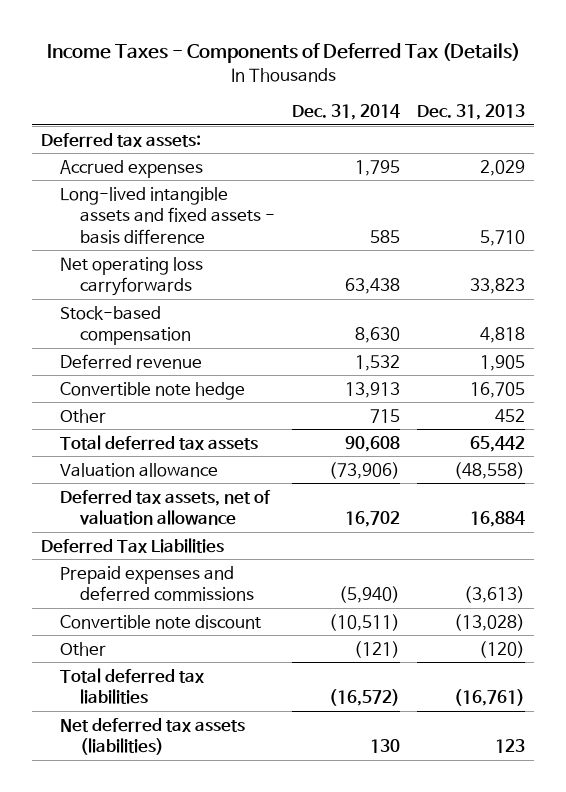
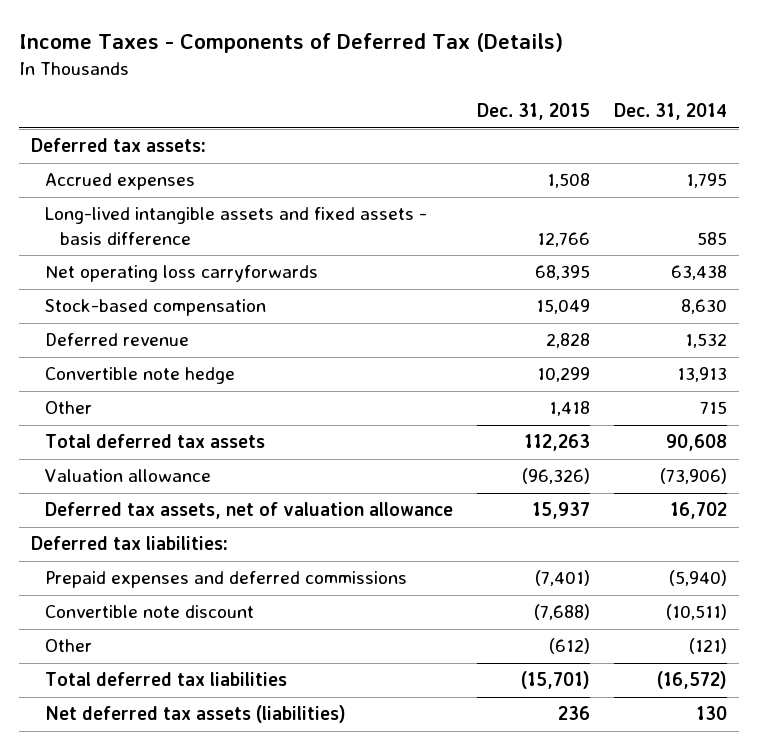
[417,103,526,120] Dec. 31, 2013 -> none
none -> [477,103,591,121] Dec. 31, 2015
[41,537,225,553] Deferred Tax Liabilities -> [31,536,229,551] Deferred tax liabilities:

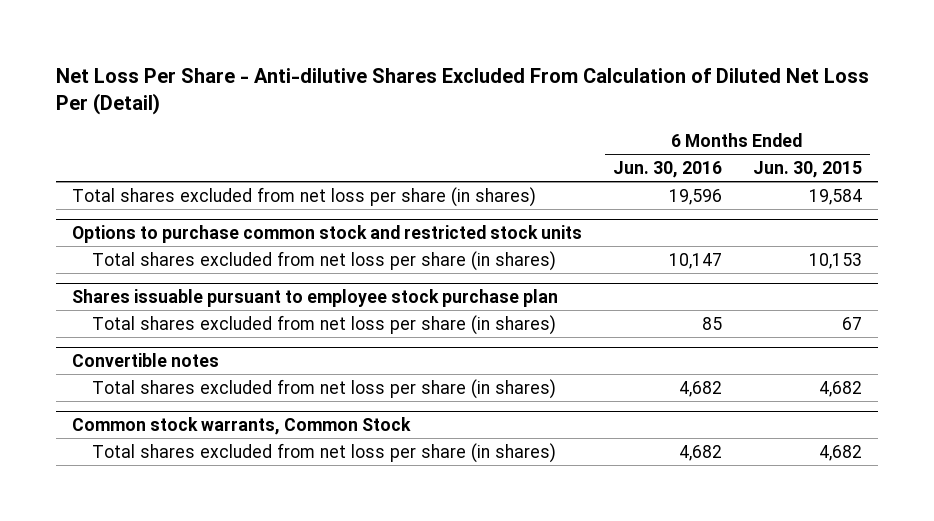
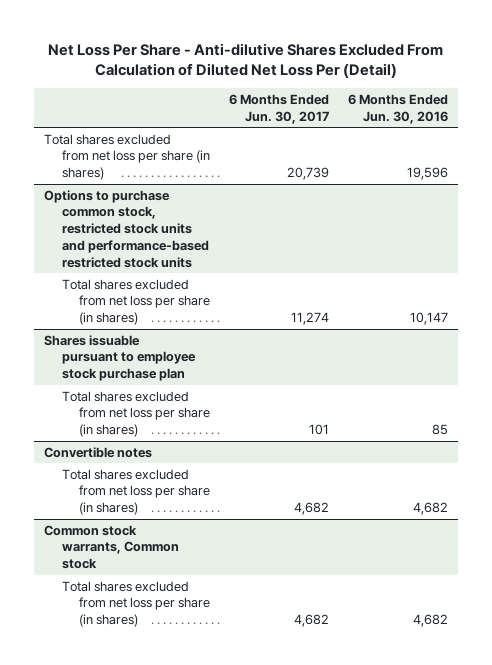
[753,160,863,178] Jun. 30, 2015 -> none
none -> [229,94,330,124] 6 Months Ended Jun. 30, 2017
[71,224,582,243] Options to purchase common stock and restricted stock units -> [43,189,209,268] Options to purchase common stock, restricted stock units and performance-based restricted stock units
[71,416,411,435] Common stock warrants, Common Stock -> [43,524,179,570] Common stock warrants, Common stock

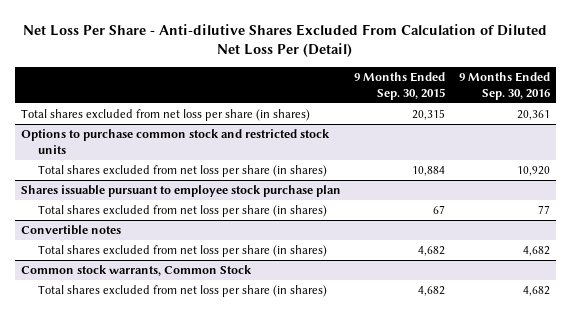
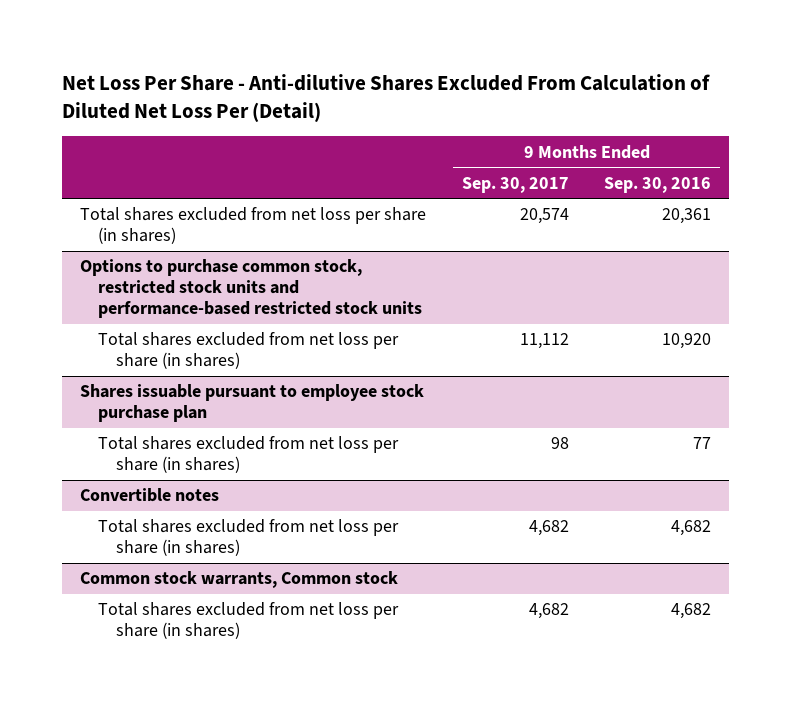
[354,72,446,100] 9 Months Ended Sep. 30, 2015 -> none
none -> [461,176,569,193] Sep. 30, 2017
[21,129,331,154] Options to purchase common stock and restricted stock units -> [79,259,422,319] Options to purchase common stock, restricted stock units and performance-based restricted stock units
[21,265,253,277] Common stock warrants, Common Stock -> [79,571,398,589] Common stock warrants, Common stock

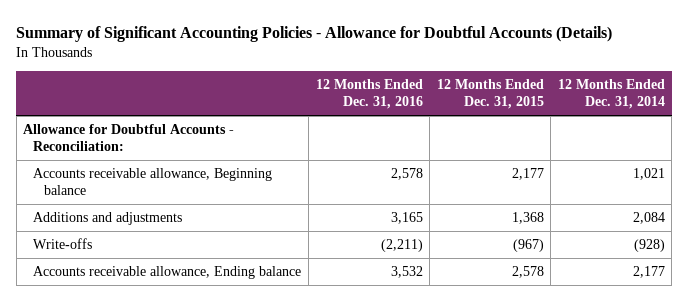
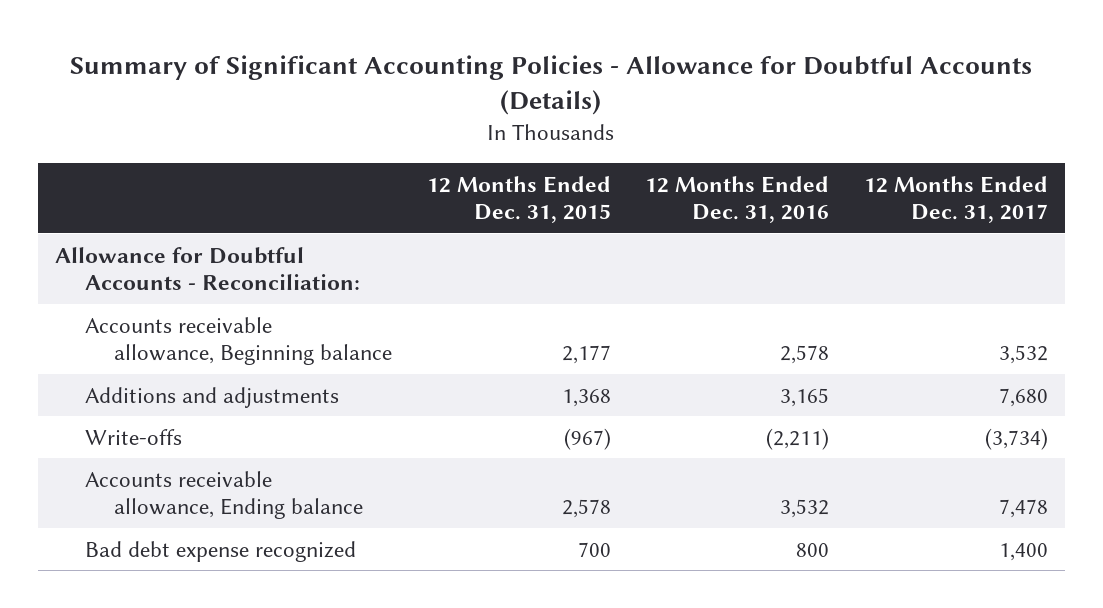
[557,79,665,110] 12 Months Ended Dec. 31, 2014 -> none
none -> [863,175,1048,223] 12 Months Ended Dec. 31, 2017
none -> [84,540,356,562] Bad debt expense recognized

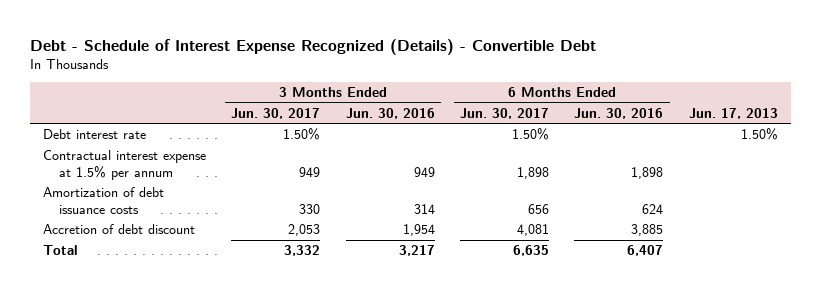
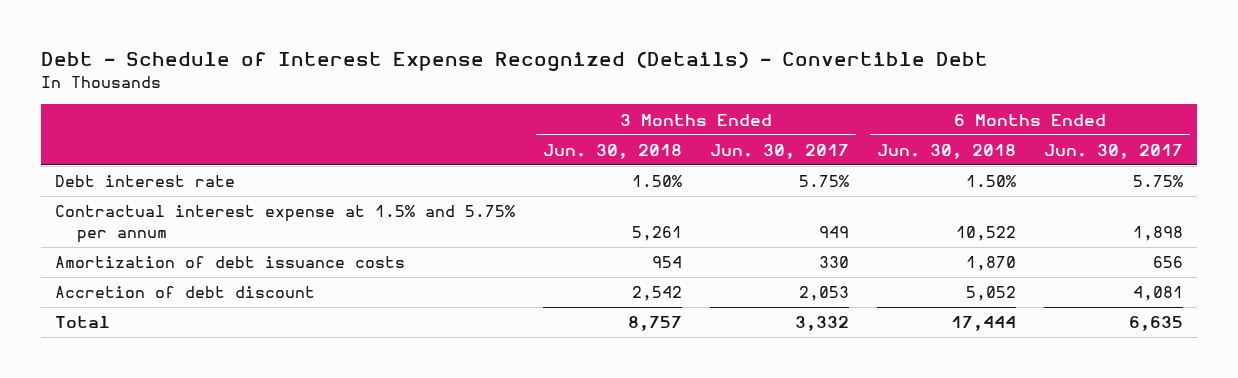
[345,107,435,119] Jun. 30, 2016 -> none
[574,107,664,119] Jun. 30, 2016 -> none
[688,107,778,119] Jun. 17, 2013 -> none
none -> [543,143,683,159] Jun. 30, 2018
none -> [877,143,1017,159] Jun. 30, 2018
[283,128,321,141] 1.50% -> [799,175,850,188] 5.75%
[512,128,550,141] 1.50% -> [1132,175,1183,188] 5.75%
[42,150,206,180] Contractual interest expense at 1.5% per annum -> [55,205,516,243] Contractual interest expense at 1.5% and 5.75% per annum

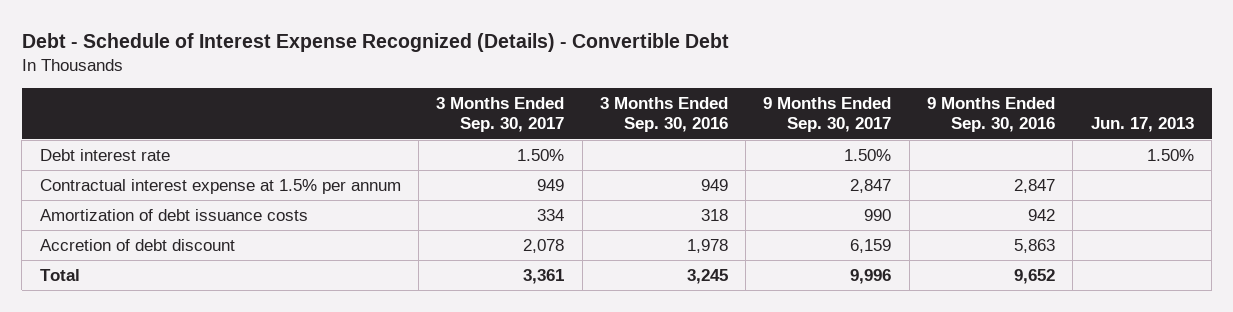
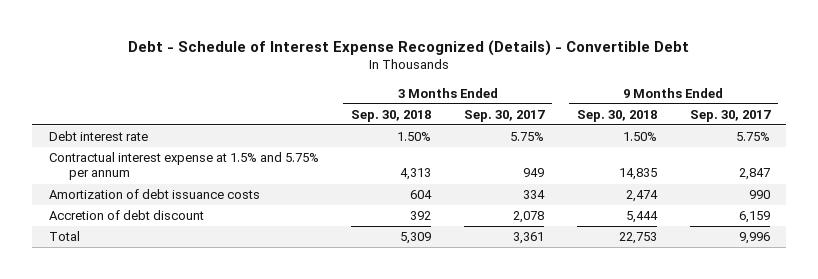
[599,97,728,133] 3 Months Ended Sep. 30, 2016 -> none
[927,97,1056,133] 9 Months Ended Sep. 30, 2016 -> none
[1090,117,1194,133] Jun. 17, 2013 -> none
none -> [351,109,432,122] Sep. 30, 2018
none -> [576,109,657,122] Sep. 30, 2018
[517,148,565,161] 1.50% -> [510,132,545,142] 5.75%
[844,148,892,161] 1.50% -> [735,132,770,142] 5.75%
[39,178,401,194] Contractual interest expense at 1.5% per annum -> [48,152,319,181] Contractual interest expense at 1.5% and 5.75% per annum

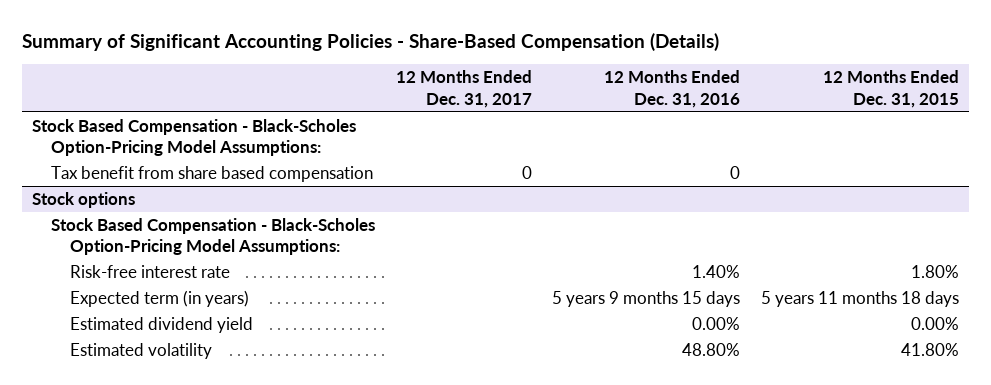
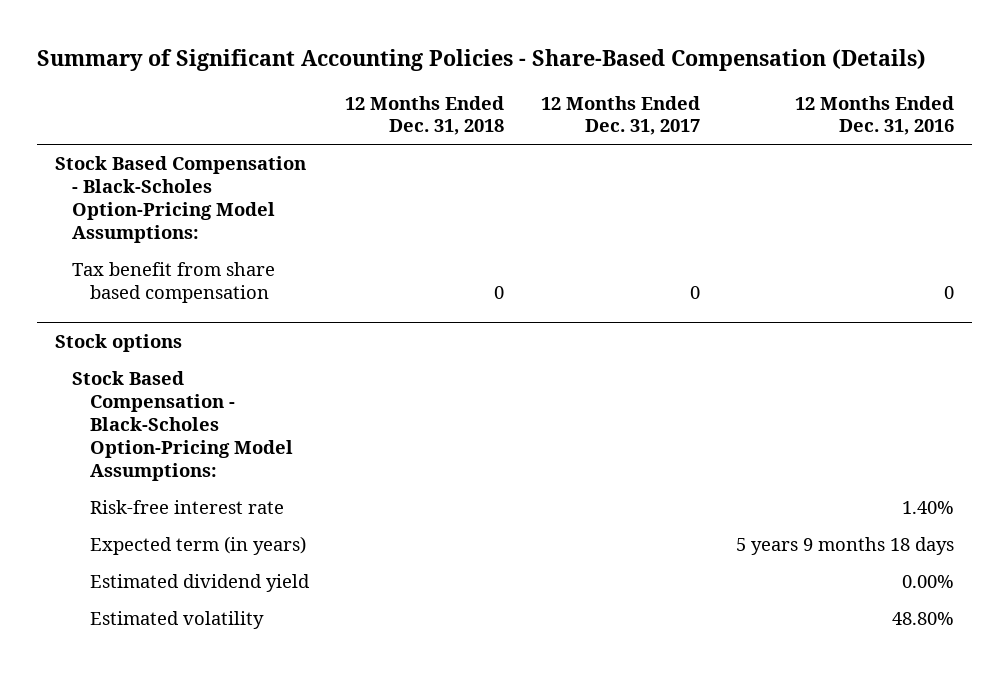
[822,70,959,108] 12 Months Ended Dec. 31, 2015 -> none
none -> [345,95,505,136] 12 Months Ended Dec. 31, 2018
[552,291,741,308] 5 years 9 months 15 days -> [735,537,954,556] 5 years 9 months 18 days

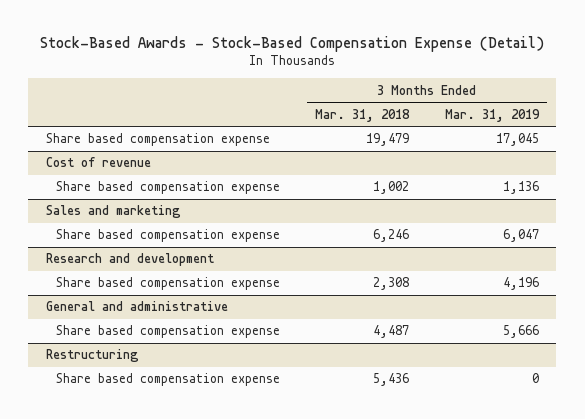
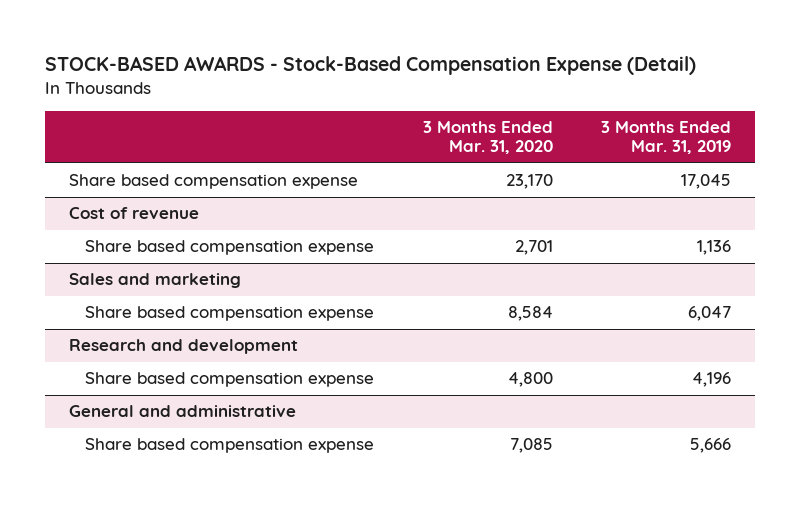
[40,36,545,53] Stock-Based Awards - Stock-Based Compensation Expense (Detail) -> [45,56,697,76] STOCK-BASED AWARDS - Stock-Based Compensation Expense (Detail)
[315,108,411,122] Mar. 31, 2018 -> none
none -> [422,121,553,155] 3 Months Ended Mar. 31, 2020
[46,349,140,363] Restructuring -> none
[56,373,281,387] Share based compensation expense -> none

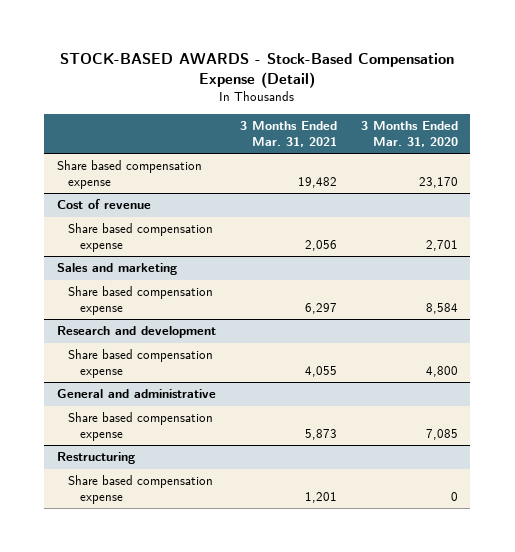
[601,121,732,155] 3 Months Ended Mar. 31, 2019 -> none
none -> [239,121,337,147] 3 Months Ended Mar. 31, 2021
none -> [56,452,135,465] Restructuring
none -> [68,475,214,504] Share based compensation expense

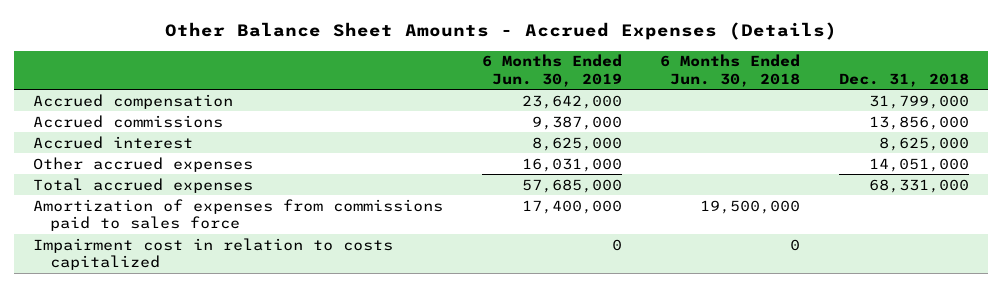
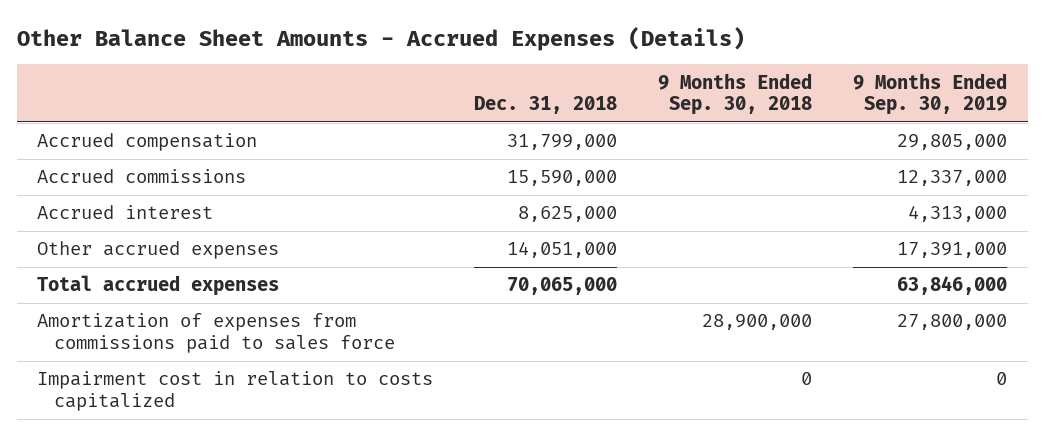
[481,54,622,87] 6 Months Ended Jun. 30, 2019 -> none
[660,54,801,87] 6 Months Ended Jun. 30, 2018 -> none
none -> [658,72,813,116] 9 Months Ended Sep. 30, 2018
none -> [853,72,1008,116] 9 Months Ended Sep. 30, 2019
[868,115,969,130] 13,856,000 -> [507,170,618,187] 15,590,000
[868,178,969,193] 68,331,000 -> [507,277,618,296] 70,065,000

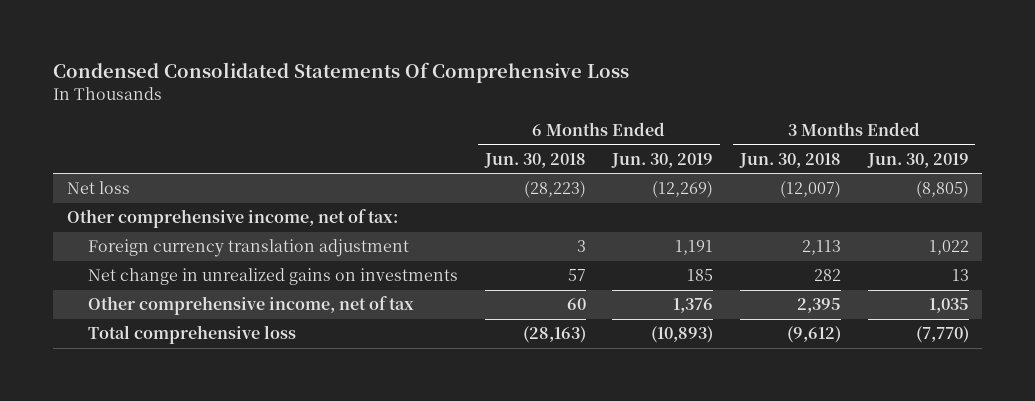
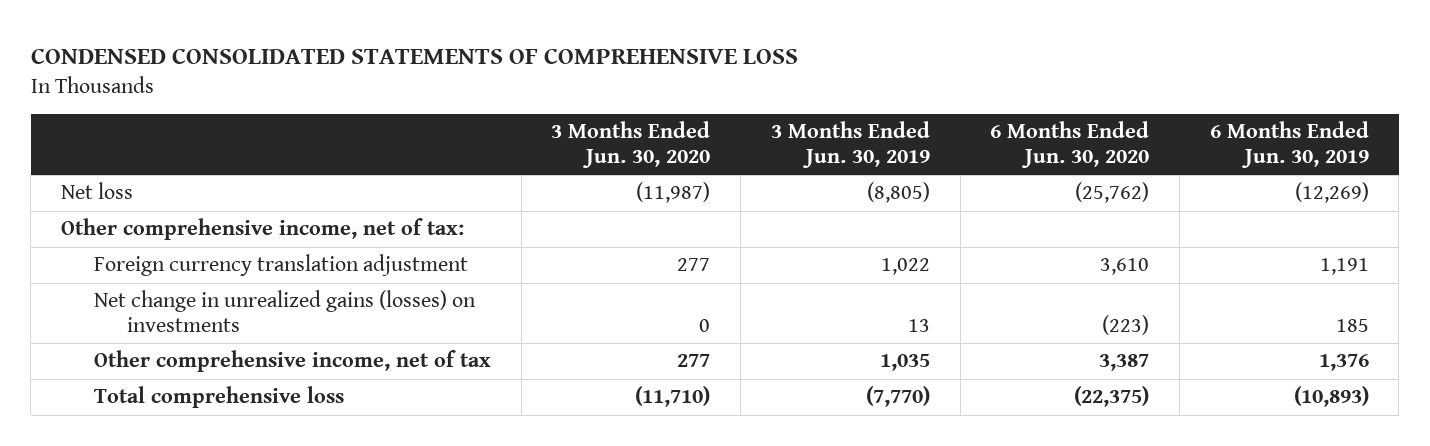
[53,62,630,84] Condensed Consolidated Statements Of Comprehensive Loss -> [30,47,798,64] CONDENSED CONSOLIDATED STATEMENTS OF COMPREHENSIVE LOSS
[483,152,586,168] Jun. 30, 2018 -> none
[738,152,841,168] Jun. 30, 2018 -> none
none -> [551,121,711,169] 3 Months Ended Jun. 30, 2020
none -> [990,121,1150,169] 6 Months Ended Jun. 30, 2020
[87,268,458,286] Net change in unrealized gains on investments -> [93,290,476,333] Net change in unrealized gains (losses) on investments

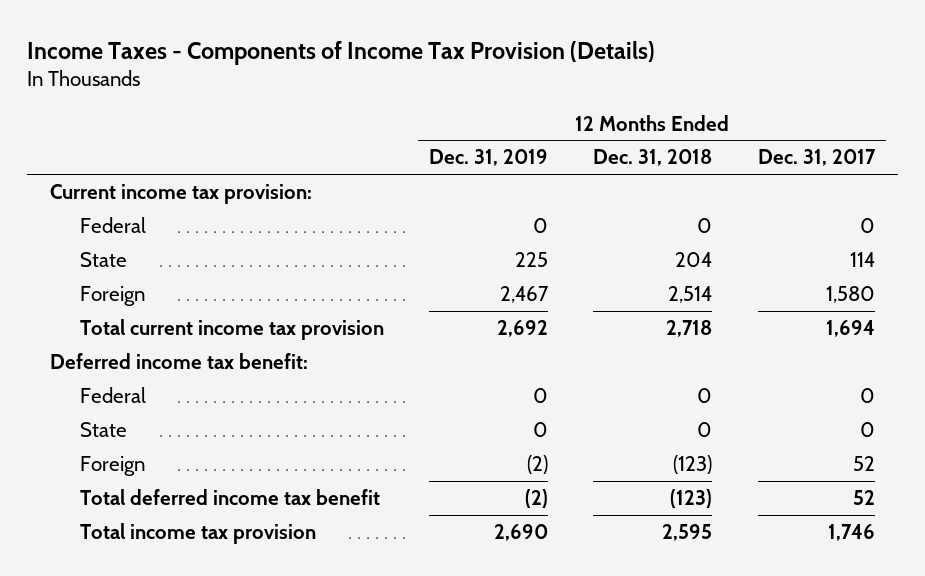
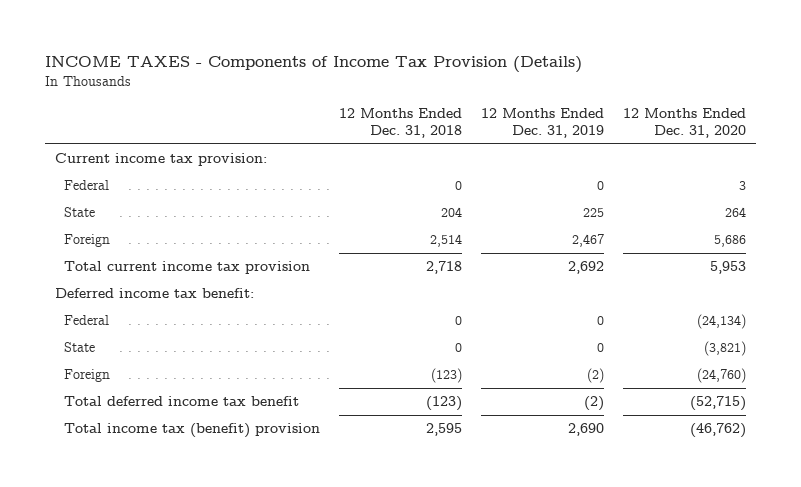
[27,40,656,65] Income Taxes - Components of Income Tax Provision (Details) -> [45,55,583,73] INCOME TAXES - Components of Income Tax Provision (Details)
[757,149,876,167] Dec. 31, 2017 -> none
none -> [623,107,747,138] 12 Months Ended Dec. 31, 2020
[79,522,316,544] Total income tax provision -> [64,423,321,439] Total income tax (benefit) provision

